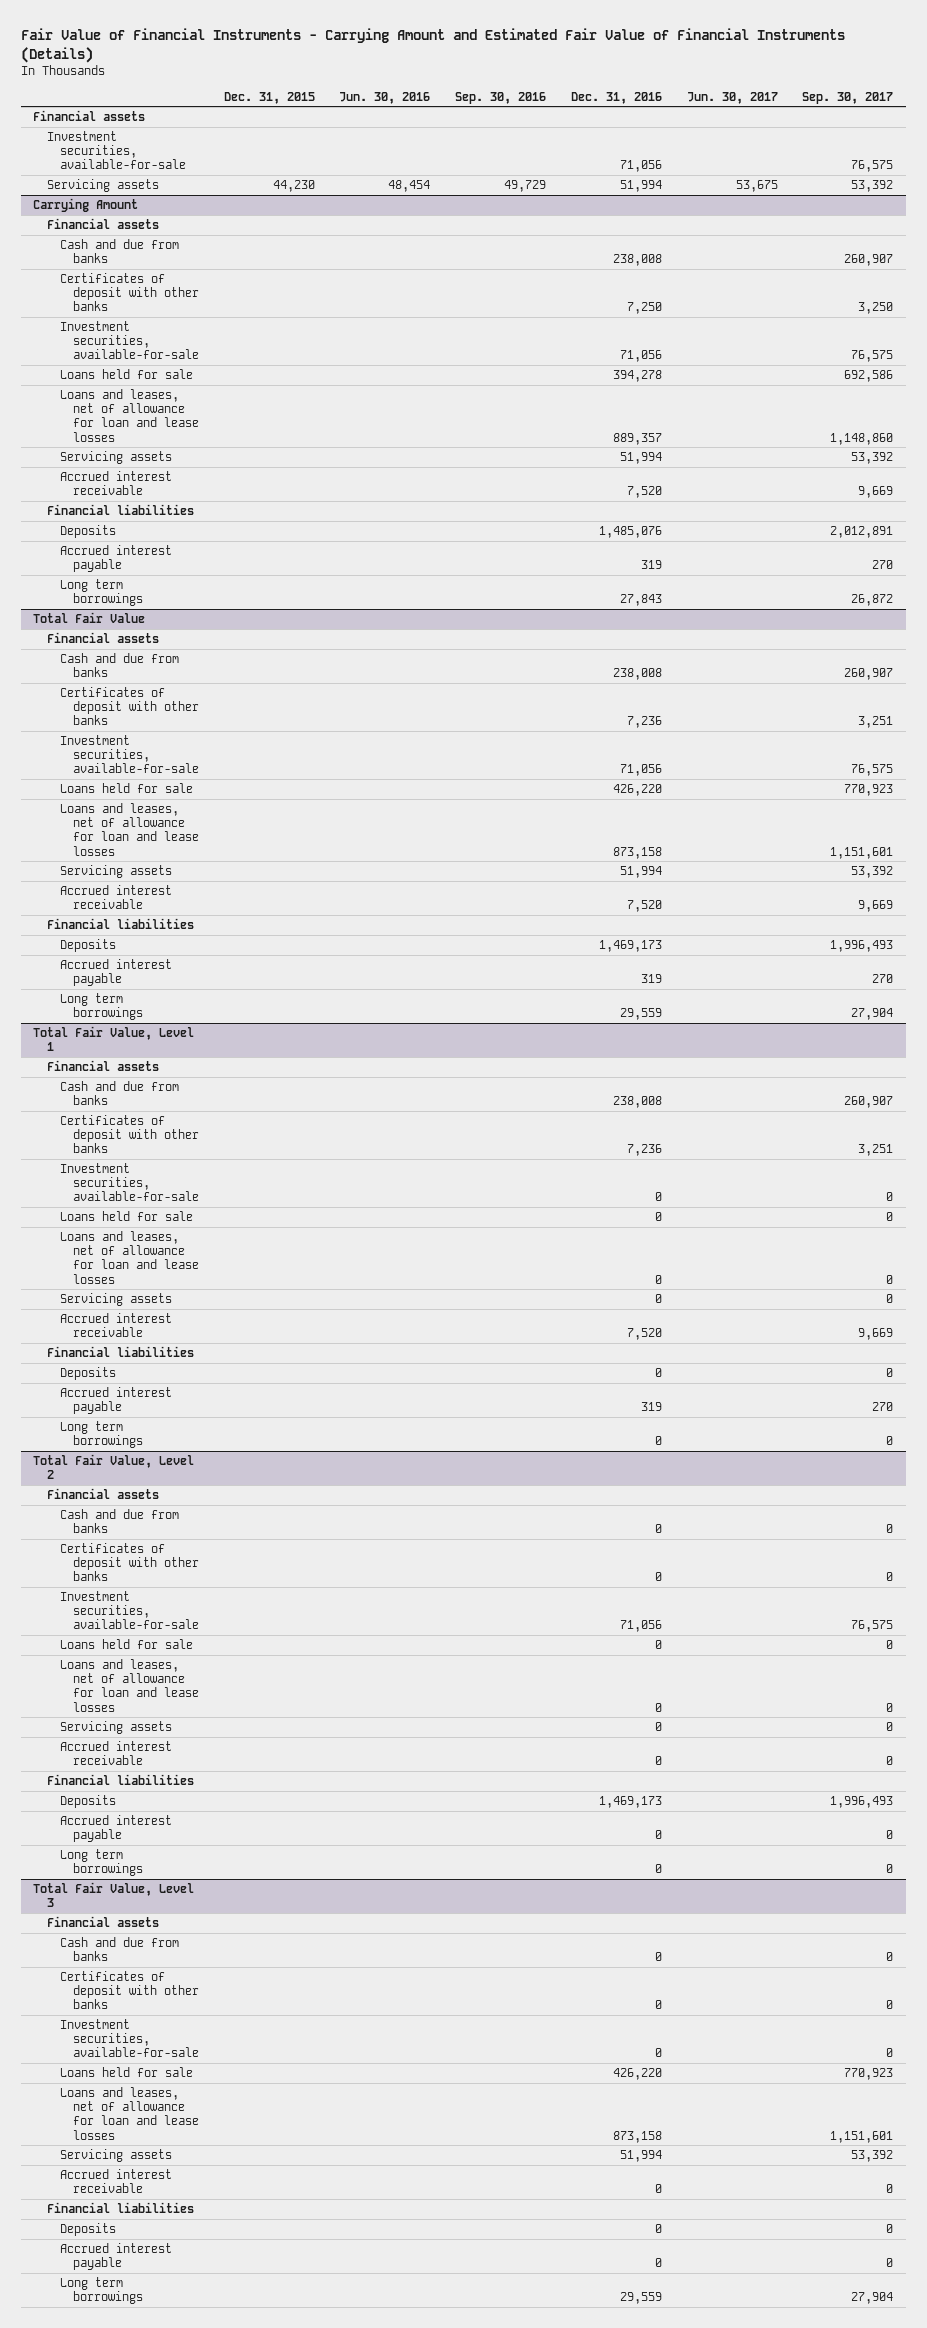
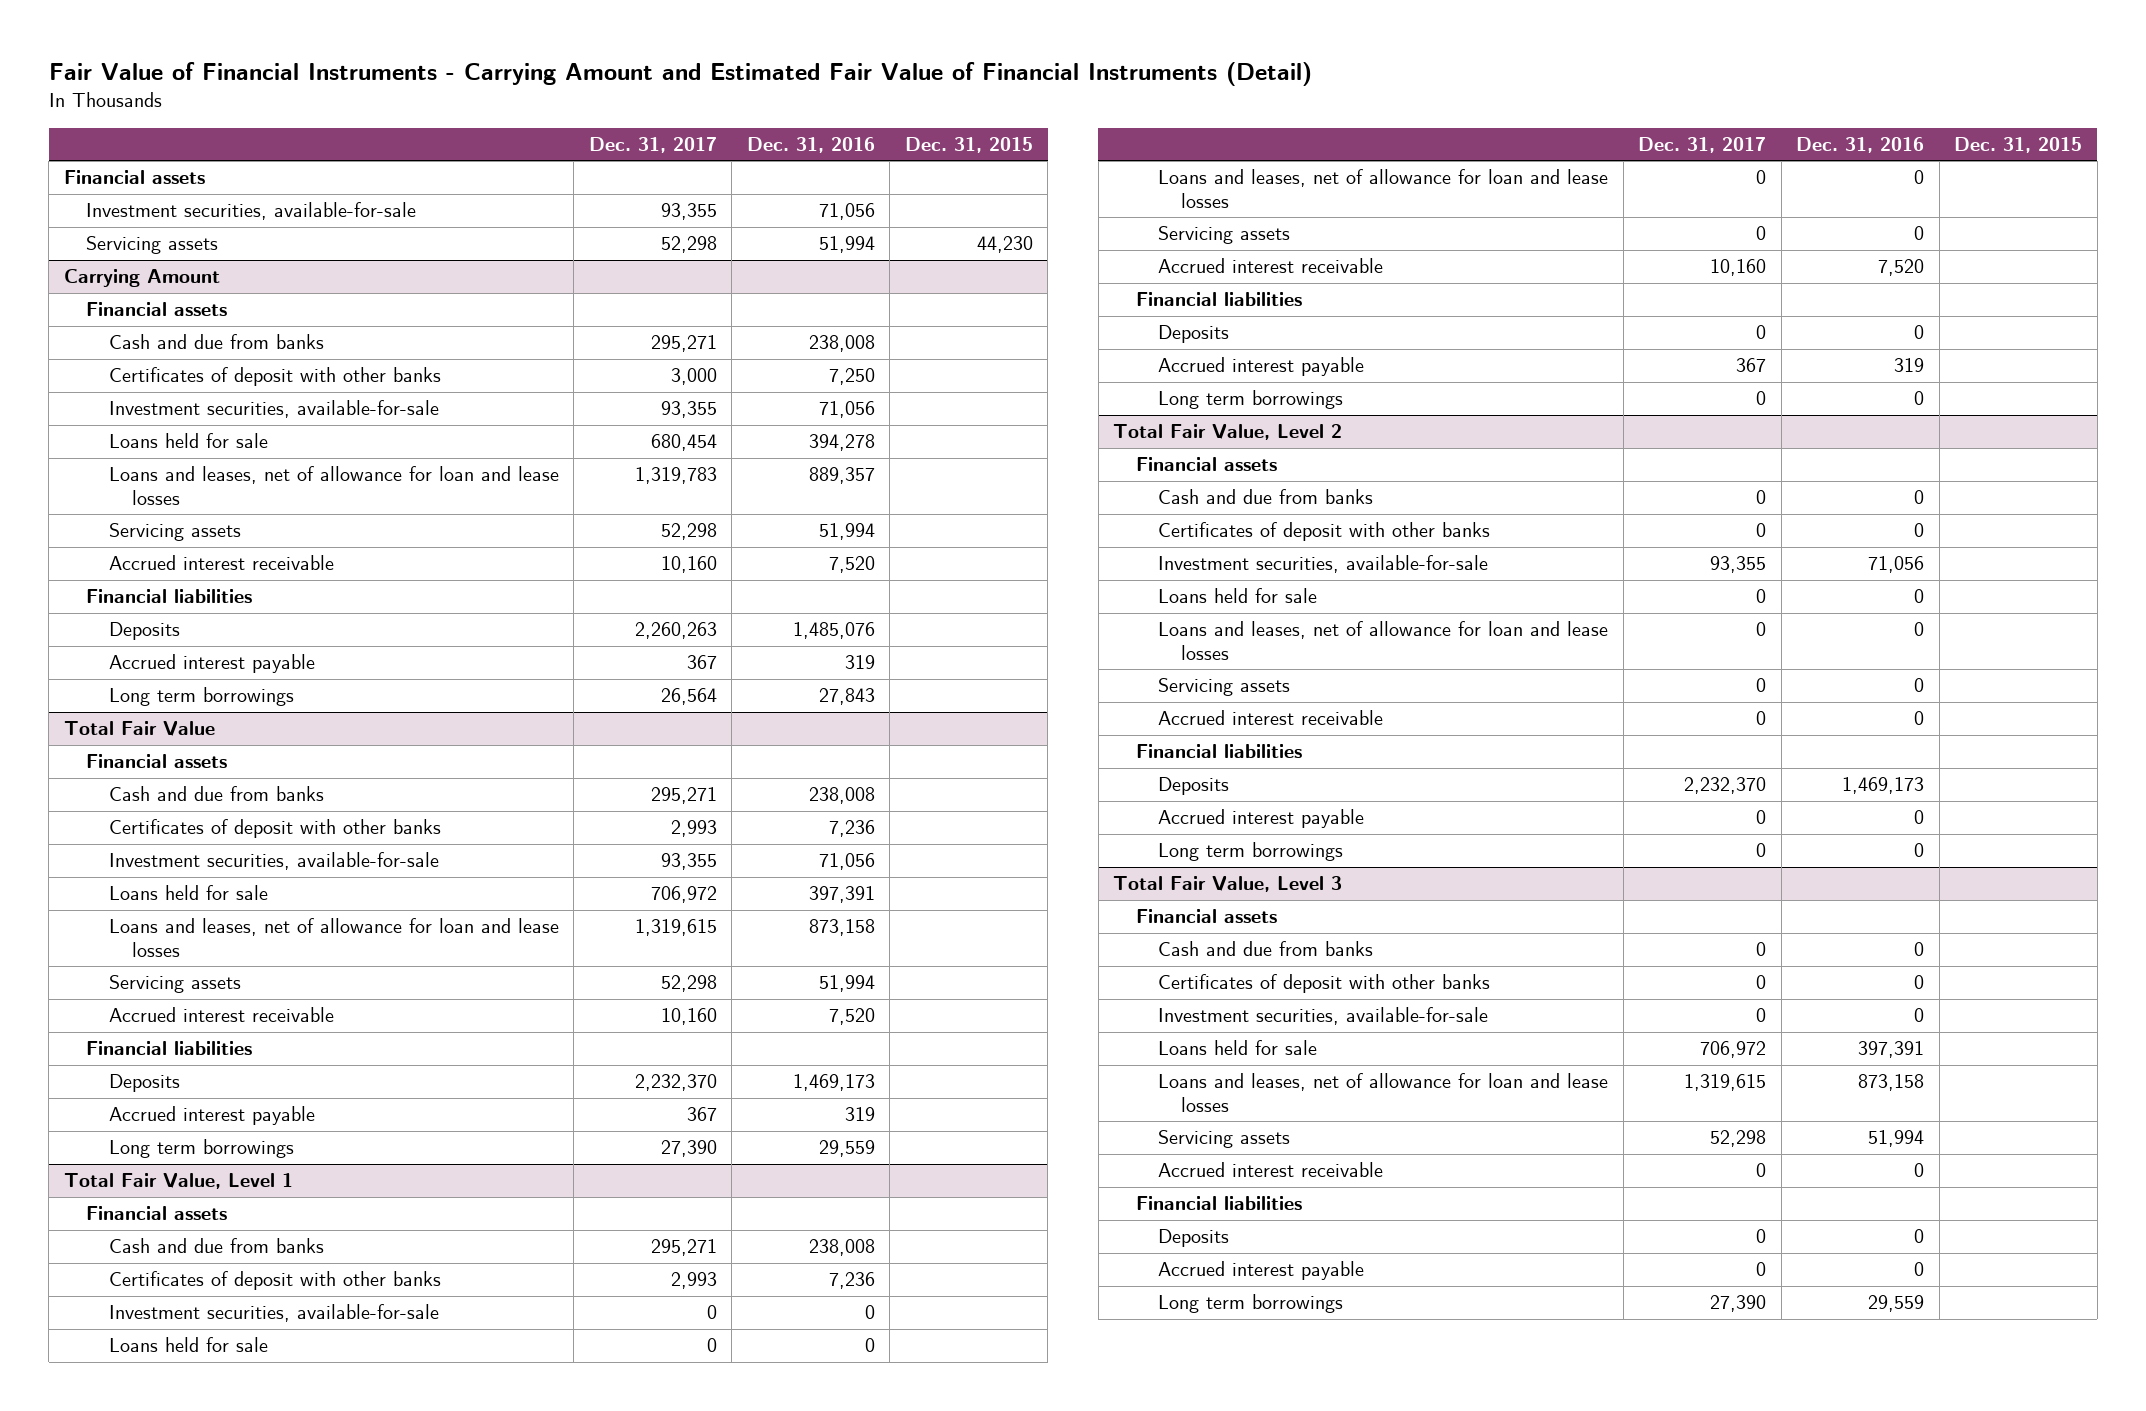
[21,27,846,63] Fair Value of Financial Instruments - Carrying Amount and Estimated Fair Value of Financial Instruments (Details) -> [48,62,1312,87] Fair Value of Financial Instruments - Carrying Amount and Estimated Fair Value of Financial Instruments (Detail)
[339,91,431,104] Jun. 30, 2016 -> none
[455,91,547,104] Sep. 30, 2016 -> none
[686,91,778,104] Jun. 30, 2017 -> none
[802,91,894,104] Sep. 30, 2017 -> none
none -> [588,137,717,154] Dec. 31, 2017
[612,784,662,797] 426,220 -> [808,886,875,904] 397,391
[612,2068,662,2081] 426,220 -> [1858,1041,1925,1059] 397,391

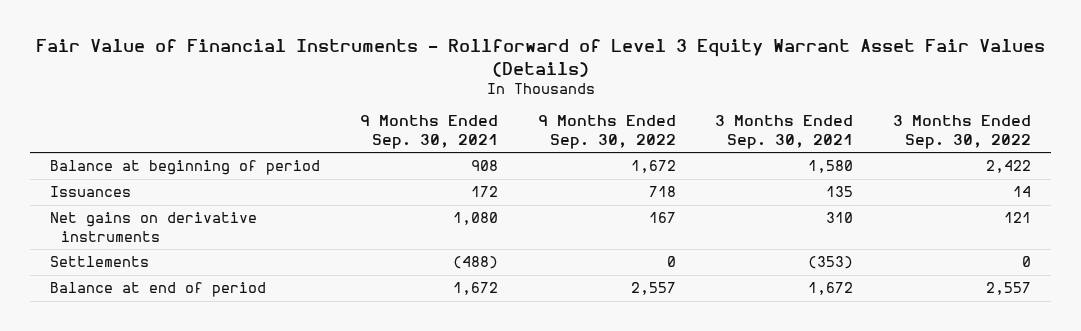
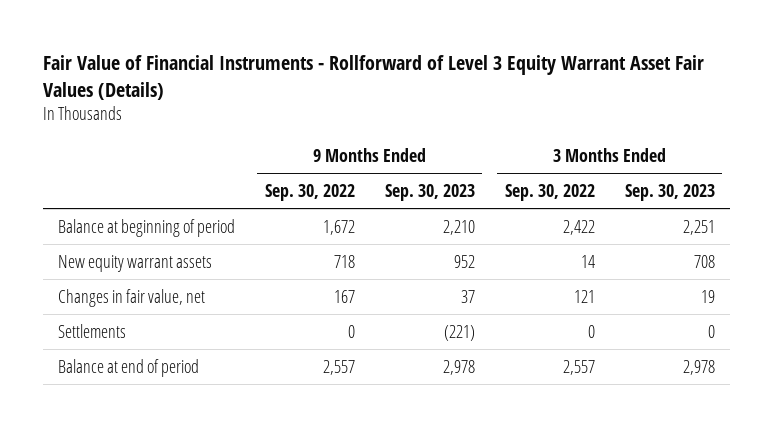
[359,115,498,149] 9 Months Ended Sep. 30, 2021 -> none
[715,115,854,149] 3 Months Ended Sep. 30, 2021 -> none
none -> [384,183,475,201] Sep. 30, 2023
none -> [624,183,715,201] Sep. 30, 2023
[50,186,132,198] Issuances -> [57,254,212,272] New equity warrant assets
[50,212,258,242] Net gains on derivative instruments -> [57,288,205,307] Changes in fair value, net

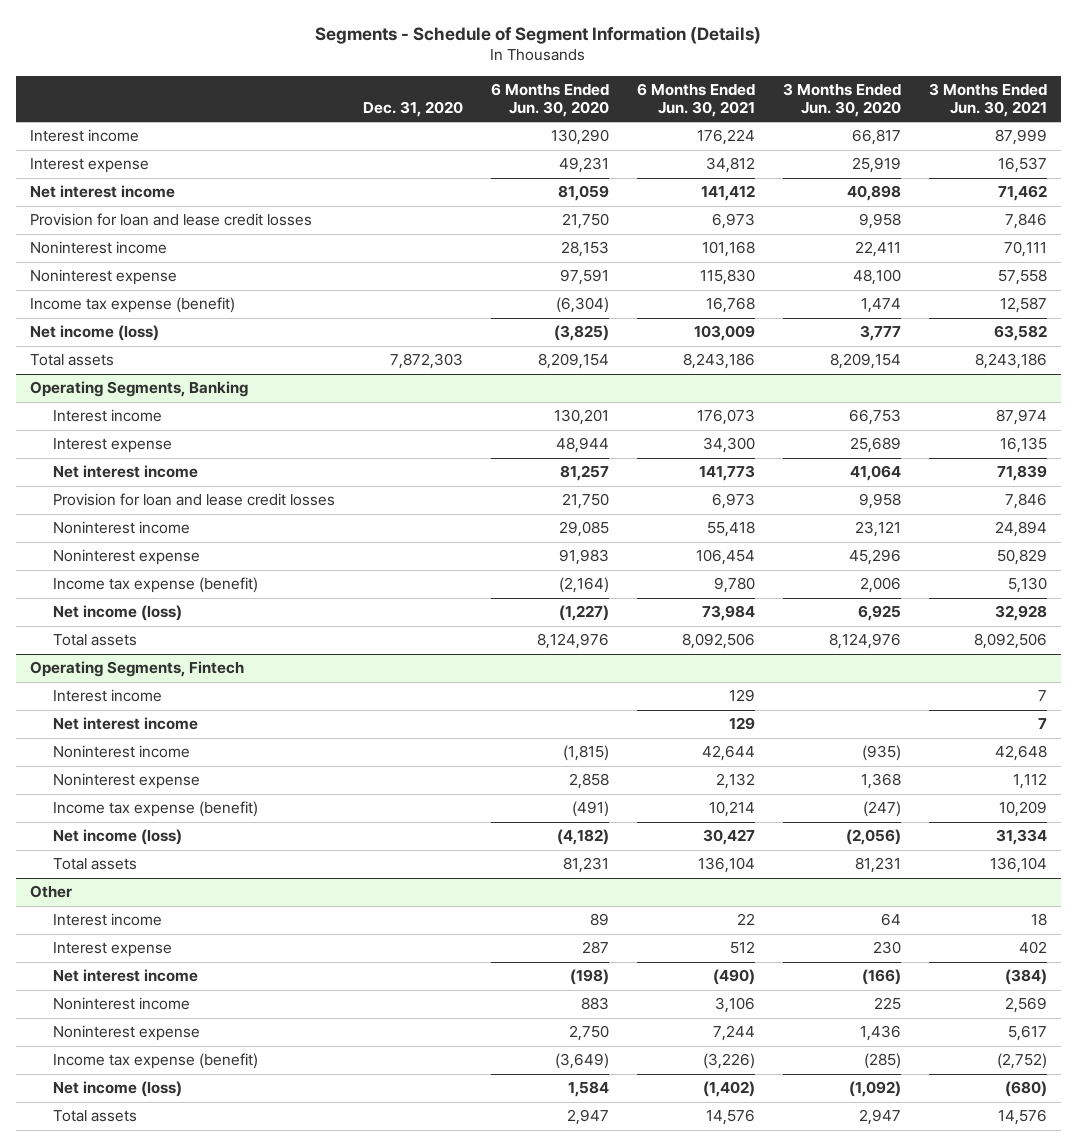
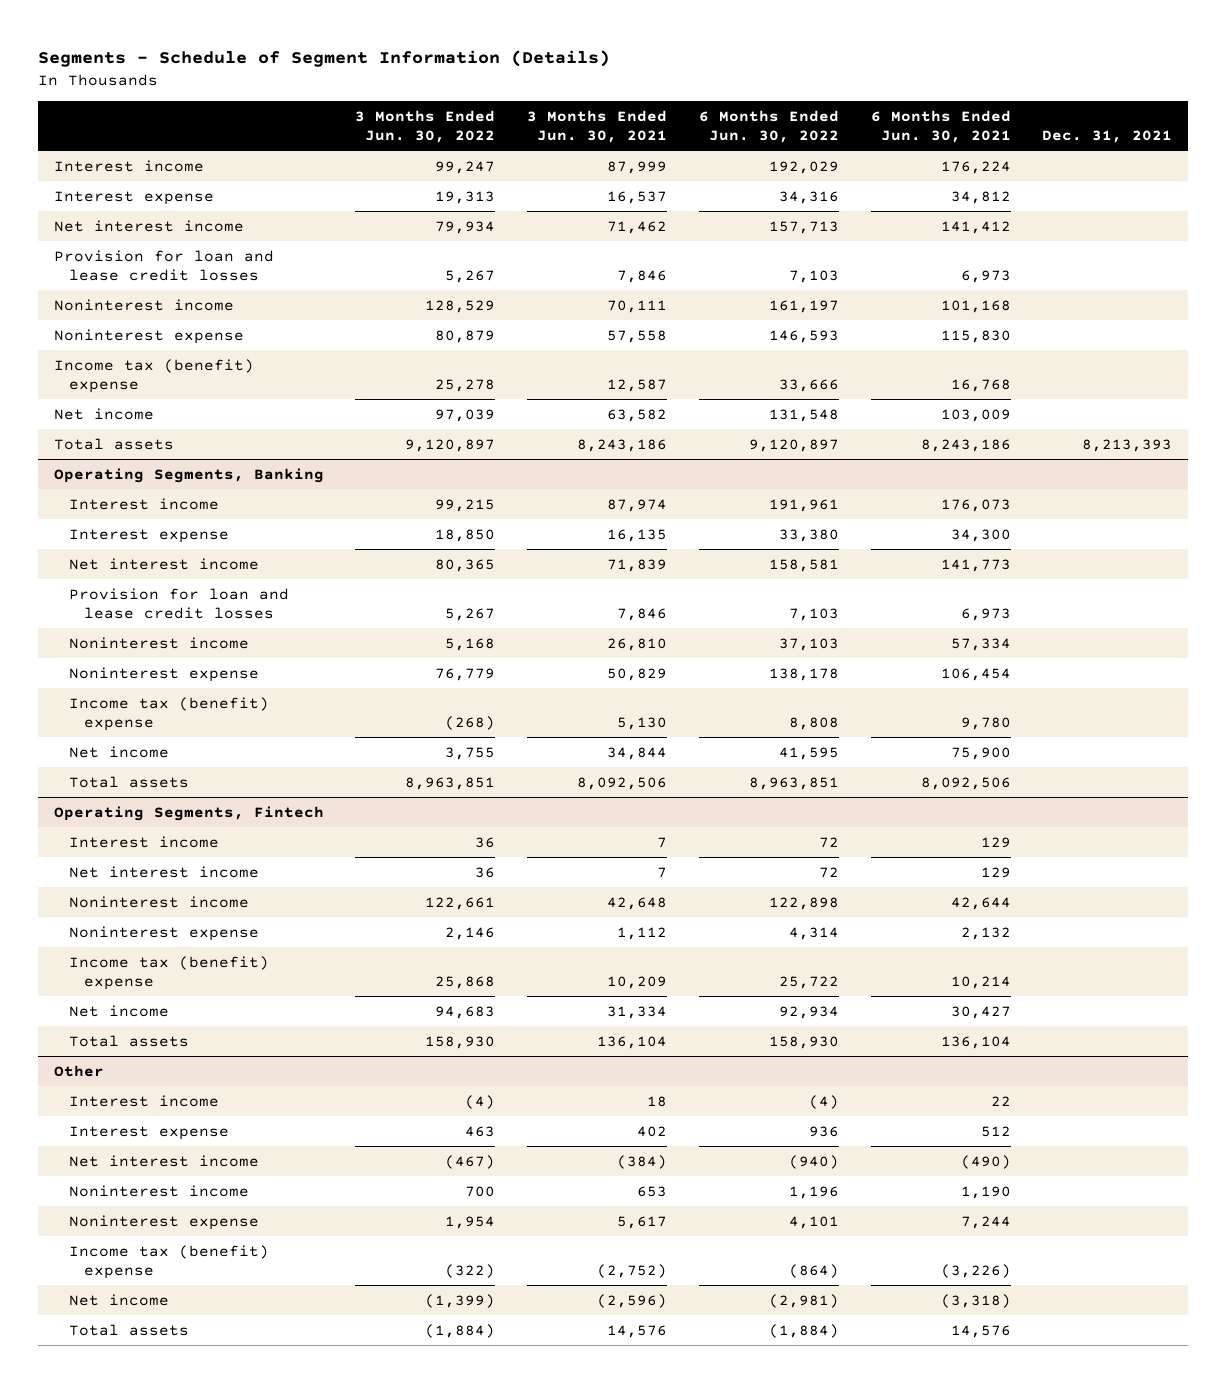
[363,100,464,117] Dec. 31, 2020 -> none
[491,82,610,117] 6 Months Ended Jun. 30, 2020 -> none
[783,82,902,117] 3 Months Ended Jun. 30, 2020 -> none
none -> [355,109,496,143] 3 Months Ended Jun. 30, 2022
none -> [698,109,839,143] 6 Months Ended Jun. 30, 2022
none -> [1042,129,1173,143] Dec. 31, 2021
[29,297,235,314] Income tax expense (benefit) -> [53,358,254,394] Income tax (benefit) expense
[29,325,159,342] Net income (loss) -> [53,407,154,420] Net income
[707,521,756,538] 55,418 -> [950,637,1011,651] 57,334
[995,521,1048,538] 24,894 -> [607,637,668,651] 26,810
[53,577,259,594] Income tax expense (benefit) -> [68,696,269,732] Income tax (benefit) expense
[53,605,183,622] Net income (loss) -> [68,745,169,758] Net income
[702,605,756,622] 73,984 -> [950,746,1011,760] 75,900
[995,605,1048,622] 32,928 -> [607,746,668,760] 34,844
[53,801,259,818] Income tax expense (benefit) -> [68,955,269,991] Income tax (benefit) expense
[53,829,183,846] Net income (loss) -> [68,1004,169,1017] Net income
[715,997,756,1014] 3,106 -> [960,1185,1011,1199] 1,190
[1005,997,1048,1014] 2,569 -> [637,1185,668,1197] 653
[53,1053,259,1070] Income tax expense (benefit) -> [68,1244,269,1280] Income tax (benefit) expense
[53,1081,183,1098] Net income (loss) -> [68,1293,169,1306] Net income
[703,1081,756,1098] (1,402) -> [940,1293,1011,1308] (3,318)
[1005,1081,1048,1098] (680) -> [597,1293,668,1308] (2,596)

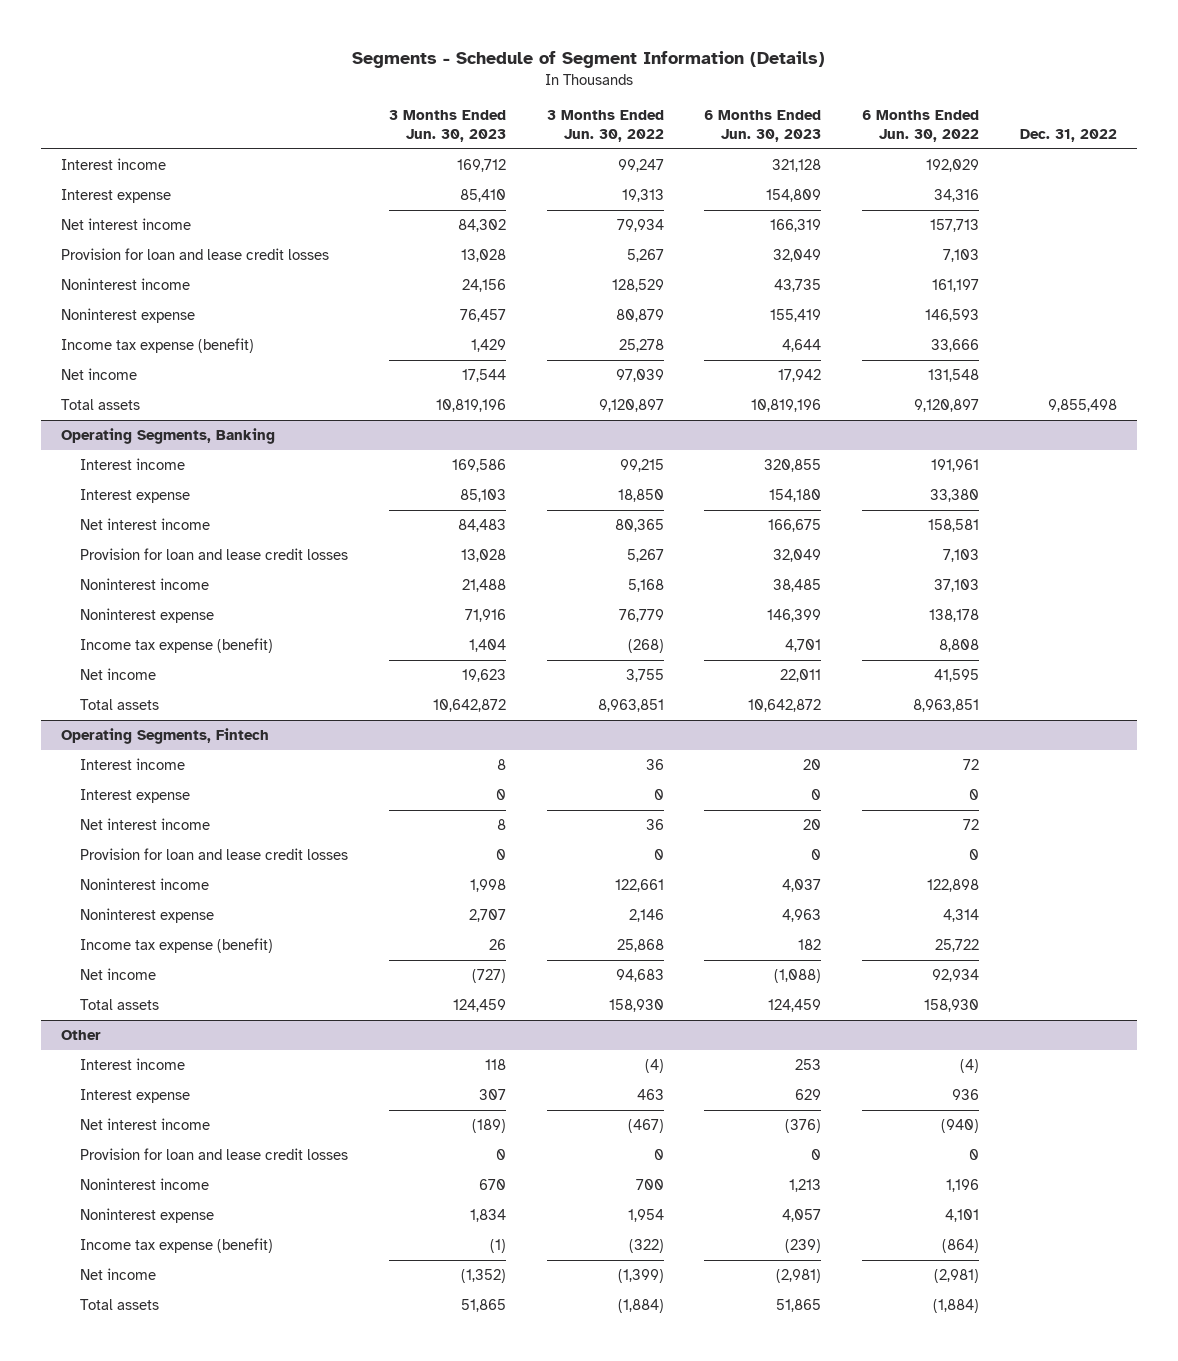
[527,109,668,143] 3 Months Ended Jun. 30, 2021 -> none
[870,109,1011,143] 6 Months Ended Jun. 30, 2021 -> none
[1042,129,1173,143] Dec. 31, 2021 -> none
none -> [388,110,506,142] 3 Months Ended Jun. 30, 2023
none -> [704,110,822,142] 6 Months Ended Jun. 30, 2023
none -> [1020,128,1118,142] Dec. 31, 2022
[53,358,254,394] Income tax (benefit) expense -> [61,338,255,354] Income tax expense (benefit)
[68,696,269,732] Income tax (benefit) expense -> [80,638,274,654] Income tax expense (benefit)
none -> [80,789,191,804] Interest expense
none -> [80,848,349,861] Provision for loan and lease credit losses
[68,955,269,991] Income tax (benefit) expense -> [80,938,274,954] Income tax expense (benefit)
none -> [80,1148,349,1161] Provision for loan and lease credit losses
[68,1244,269,1280] Income tax (benefit) expense -> [80,1238,274,1254] Income tax expense (benefit)

